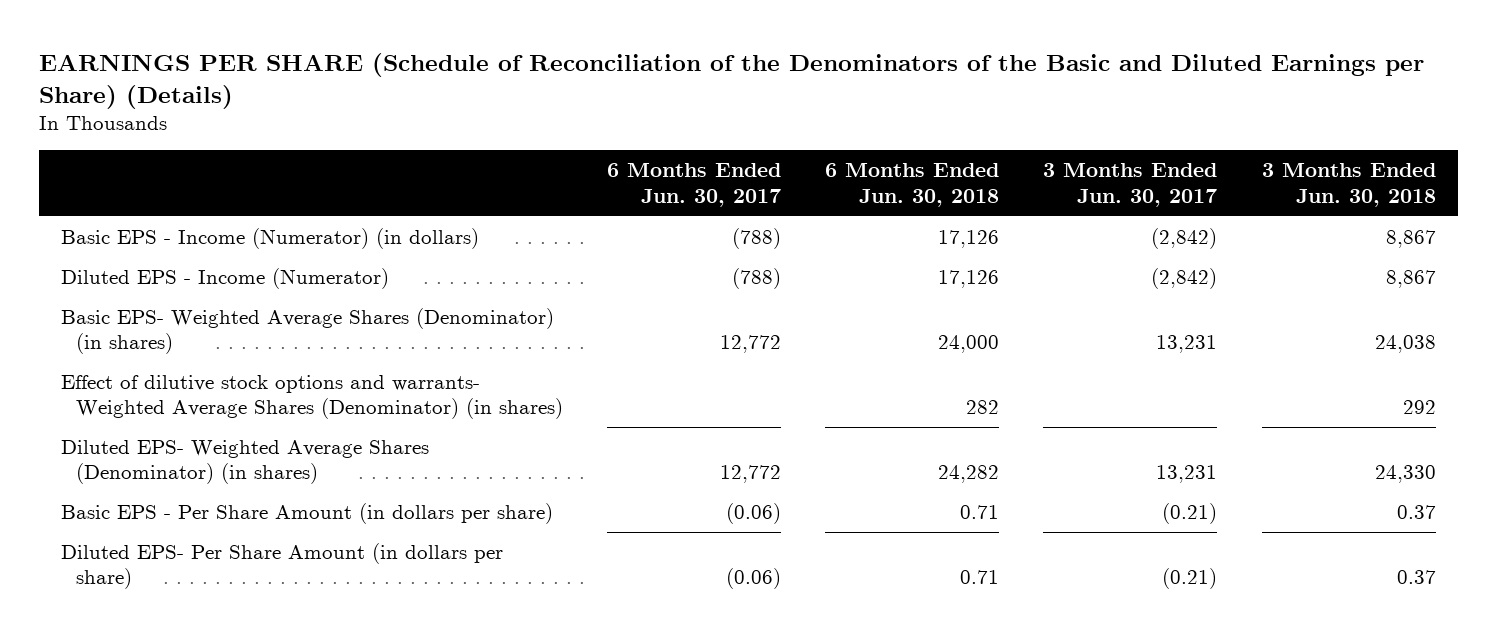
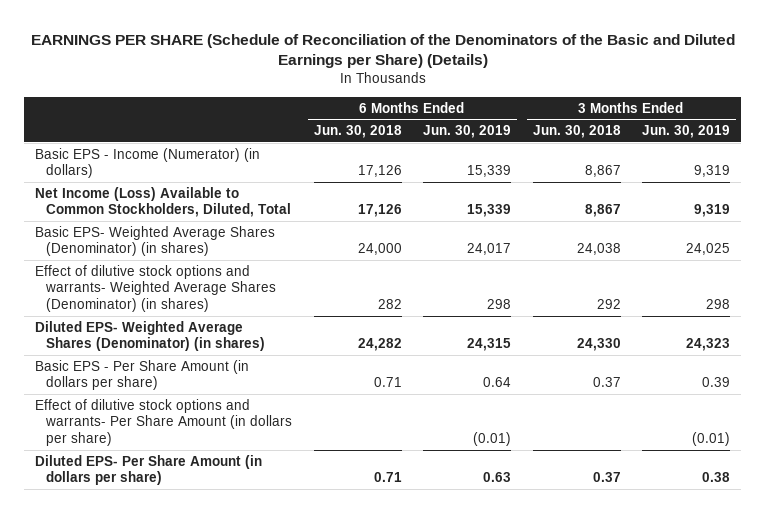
[607,163,782,207] 6 Months Ended Jun. 30, 2017 -> none
[1043,163,1218,207] 3 Months Ended Jun. 30, 2017 -> none
none -> [423,125,512,139] Jun. 30, 2019
none -> [642,125,731,139] Jun. 30, 2019
[61,267,390,289] Diluted EPS - Income (Numerator) -> [34,186,292,218] Net Income (Loss) Available to Common Stockholders, Diluted, Total
none -> [34,398,293,446] Effect of dilutive stock options and warrants- Per Share Amount (in dollars per share)

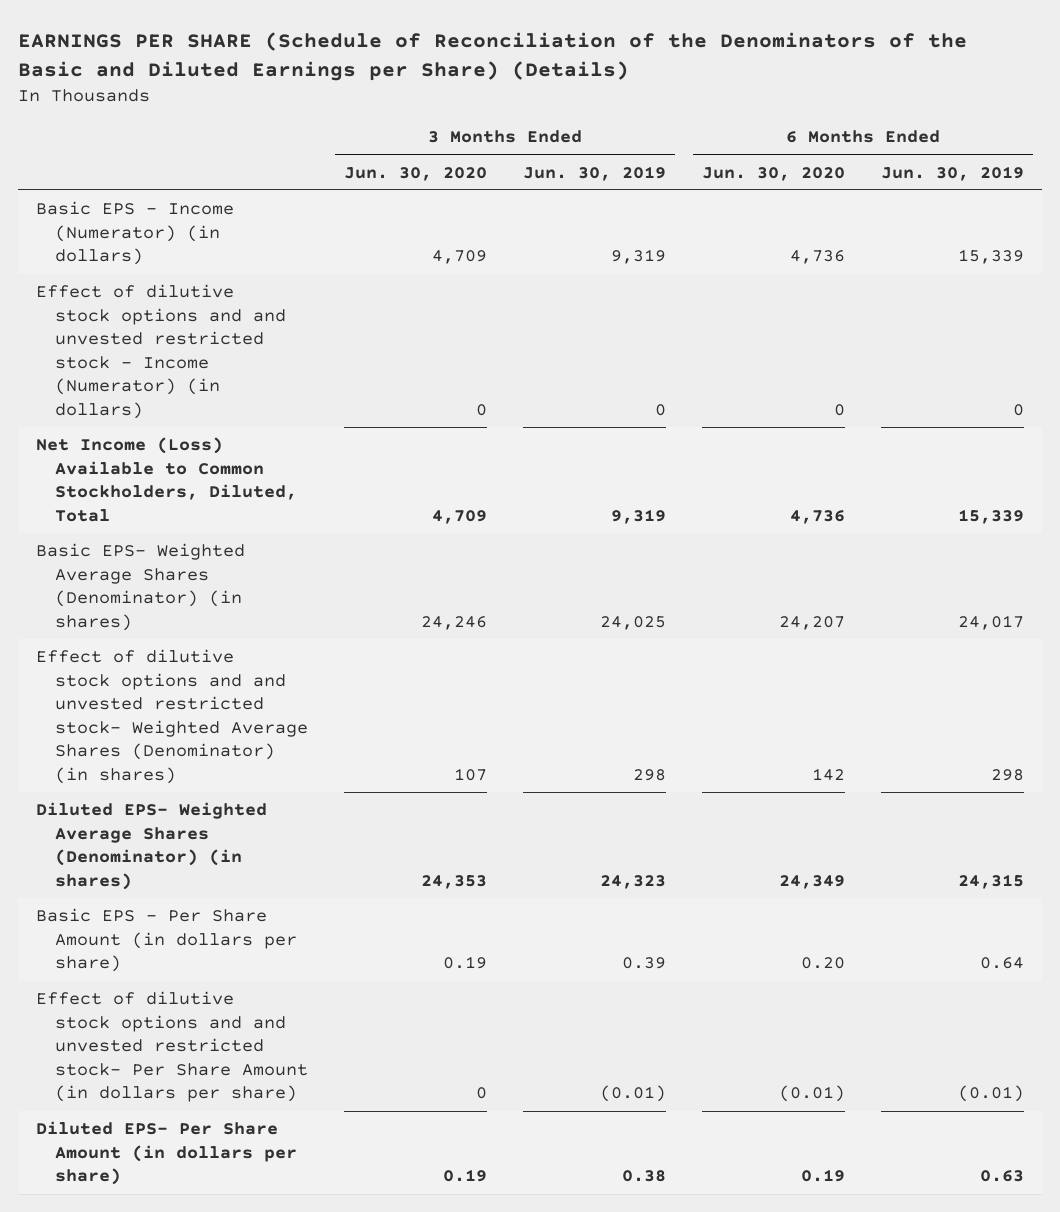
[313,125,402,139] Jun. 30, 2018 -> none
[532,125,621,139] Jun. 30, 2018 -> none
none -> [344,166,488,181] Jun. 30, 2020
none -> [702,166,846,181] Jun. 30, 2020
none -> [35,284,287,419] Effect of dilutive stock options and and unvested restricted stock - Income (Numerator) (in dollars)
[34,264,277,312] Effect of dilutive stock options and warrants- Weighted Average Shares (Denominator) (in shares) -> [35,649,309,784] Effect of dilutive stock options and and unvested restricted stock- Weighted Average Shares (Denominator) (in shares)
[34,398,293,446] Effect of dilutive stock options and warrants- Per Share Amount (in dollars per share) -> [35,991,309,1103] Effect of dilutive stock options and and unvested restricted stock- Per Share Amount (in dollars per share)

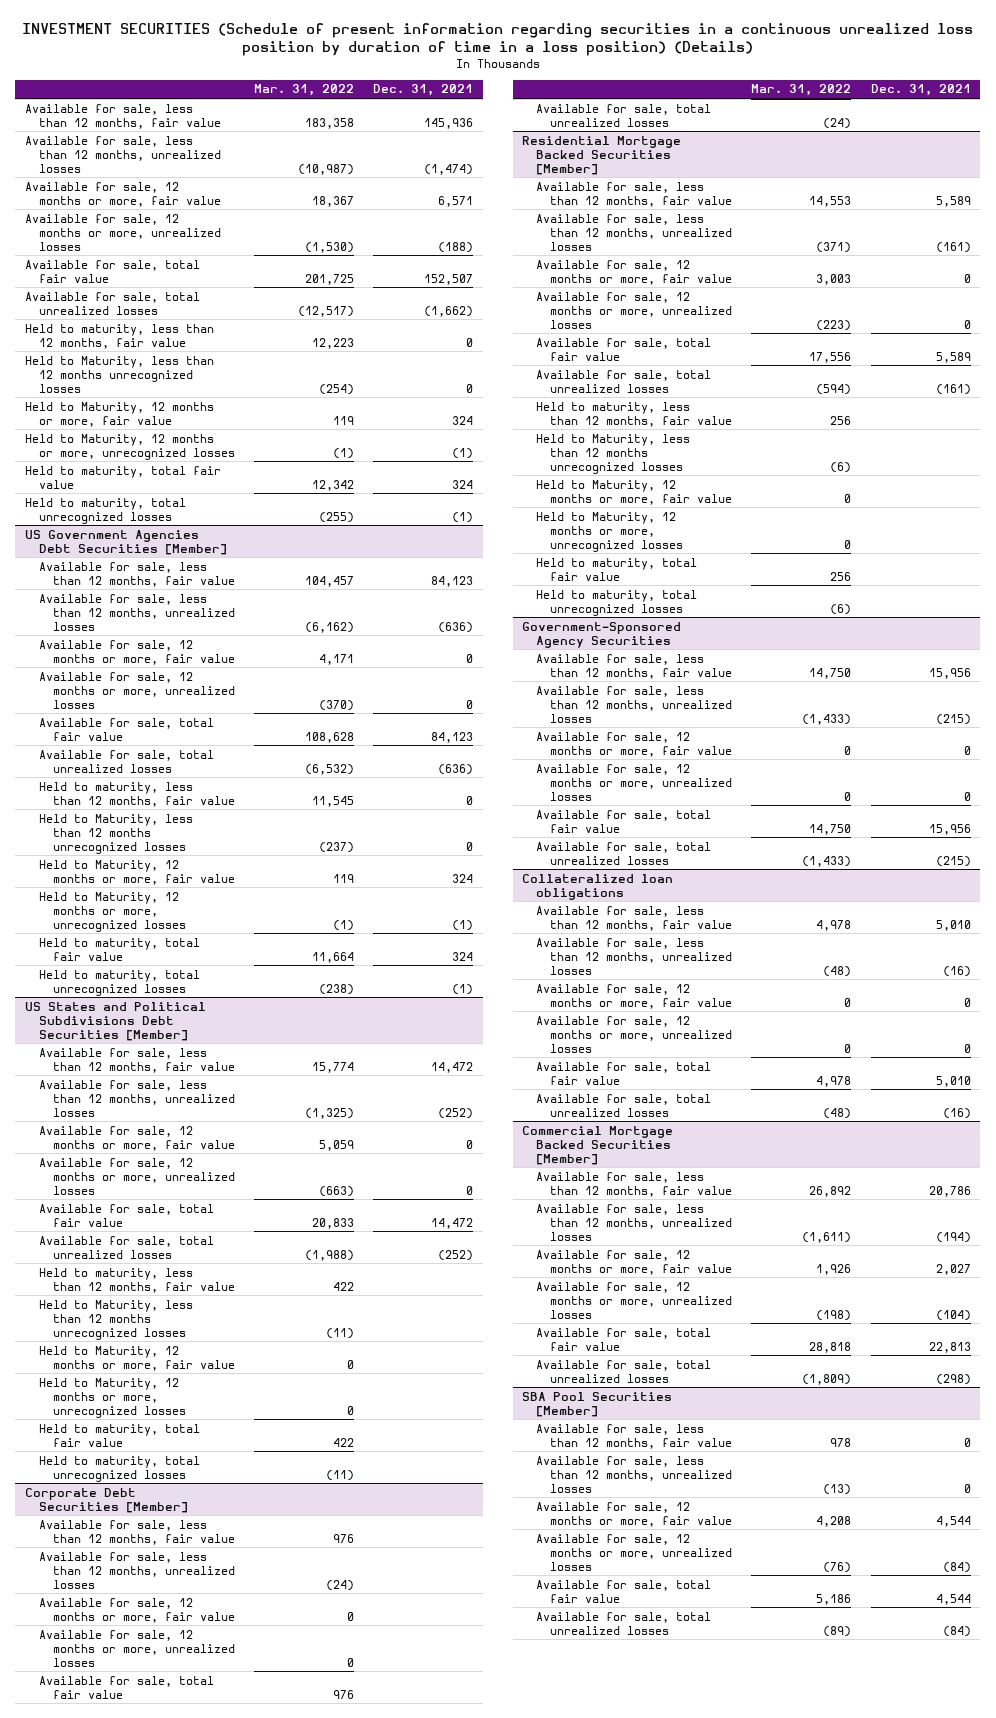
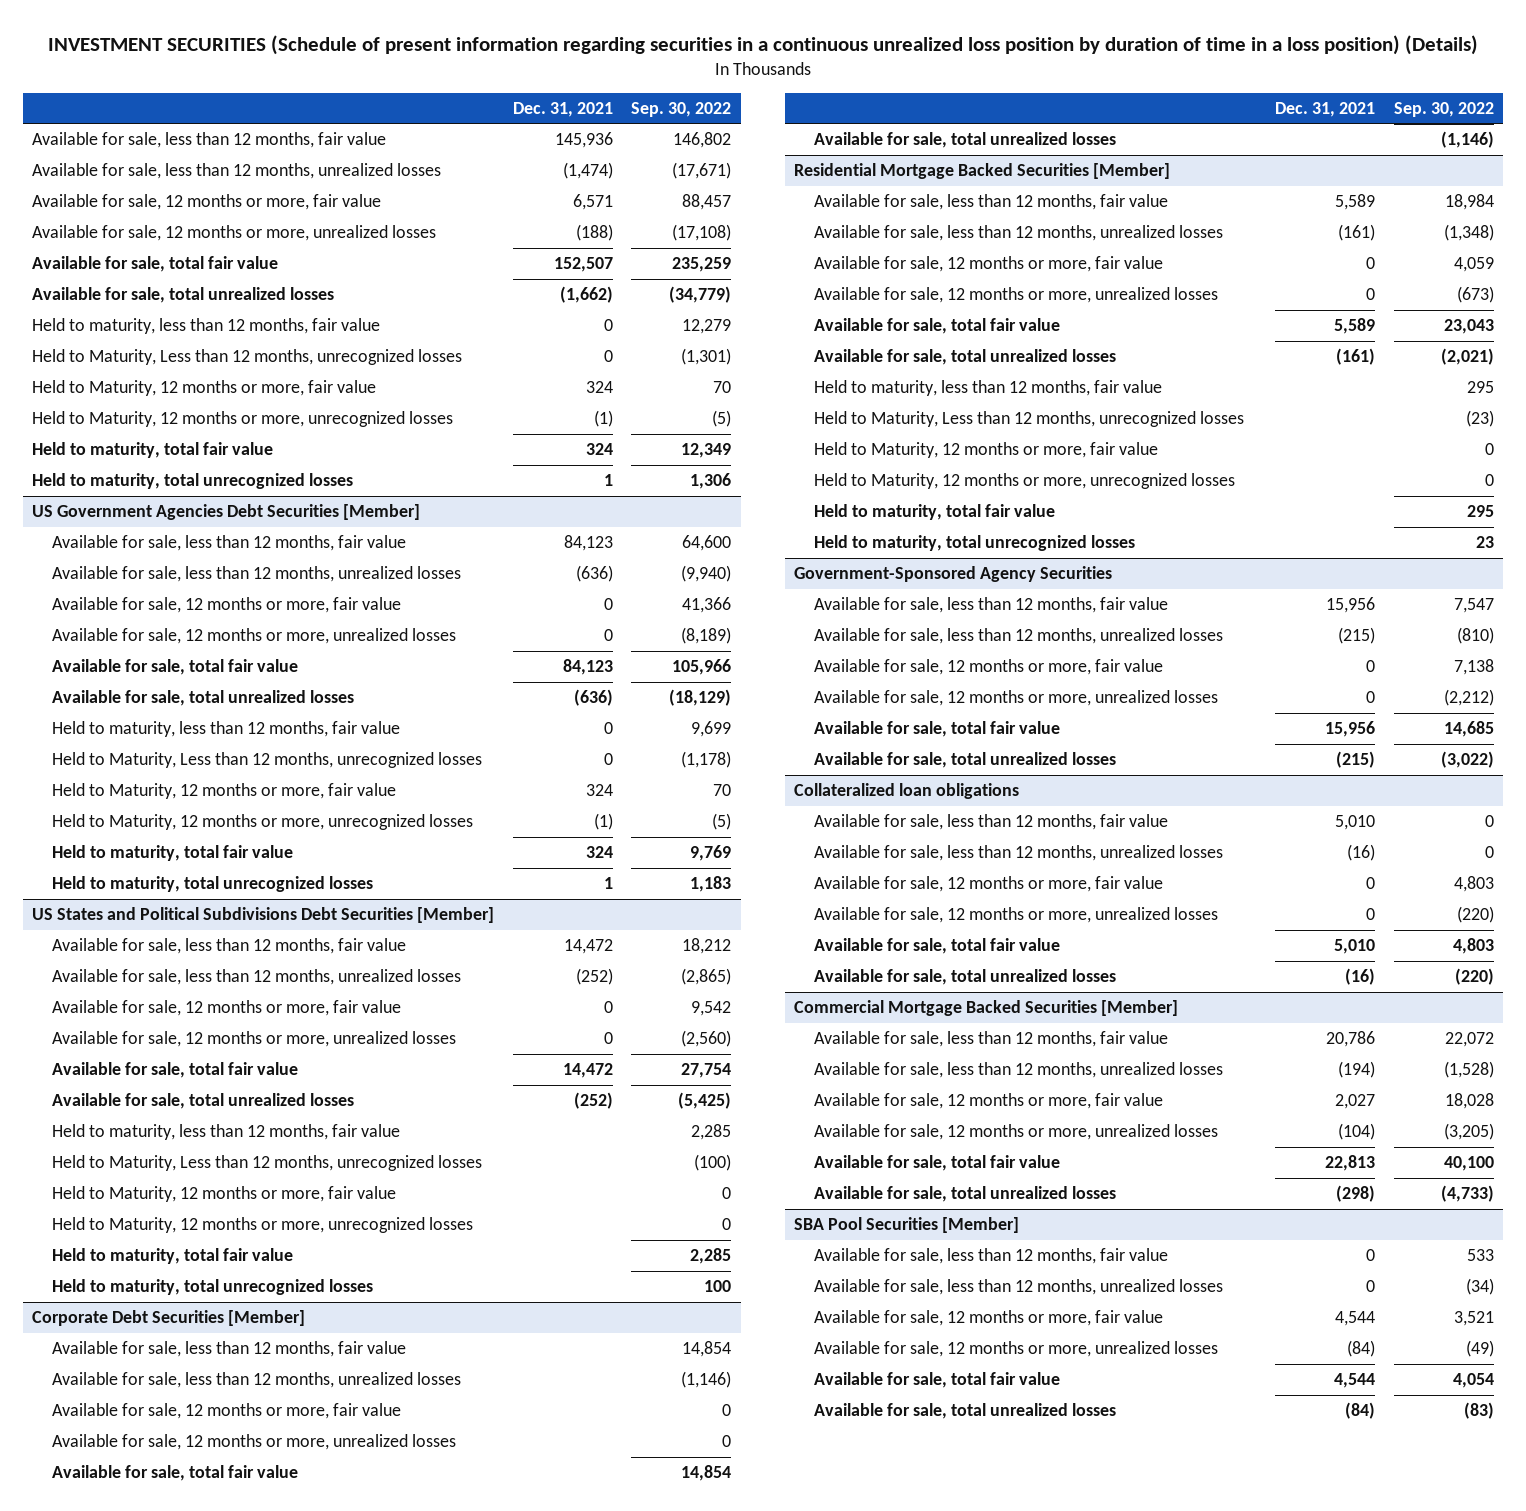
[254,84,355,97] Mar. 31, 2022 -> none
none -> [631,101,732,117] Sep. 30, 2022
[25,355,215,393] Held to Maturity, less than 12 months unrecognized losses -> [32,349,463,366] Held to Maturity, Less than 12 months, unrecognized losses
[452,511,474,523] (1) -> [603,474,613,487] 1
[38,813,193,854] Held to Maturity, less than 12 months unrecognized losses -> [51,752,482,769] Held to Maturity, Less than 12 months, unrecognized losses
[452,983,474,995] (1) -> [603,877,613,890] 1
[38,1299,193,1340] Held to Maturity, less than 12 months unrecognized losses -> [51,1155,482,1172] Held to Maturity, Less than 12 months, unrecognized losses
[536,433,691,474] Held to Maturity, less than 12 months unrecognized losses -> [813,411,1244,428] Held to Maturity, Less than 12 months, unrecognized losses

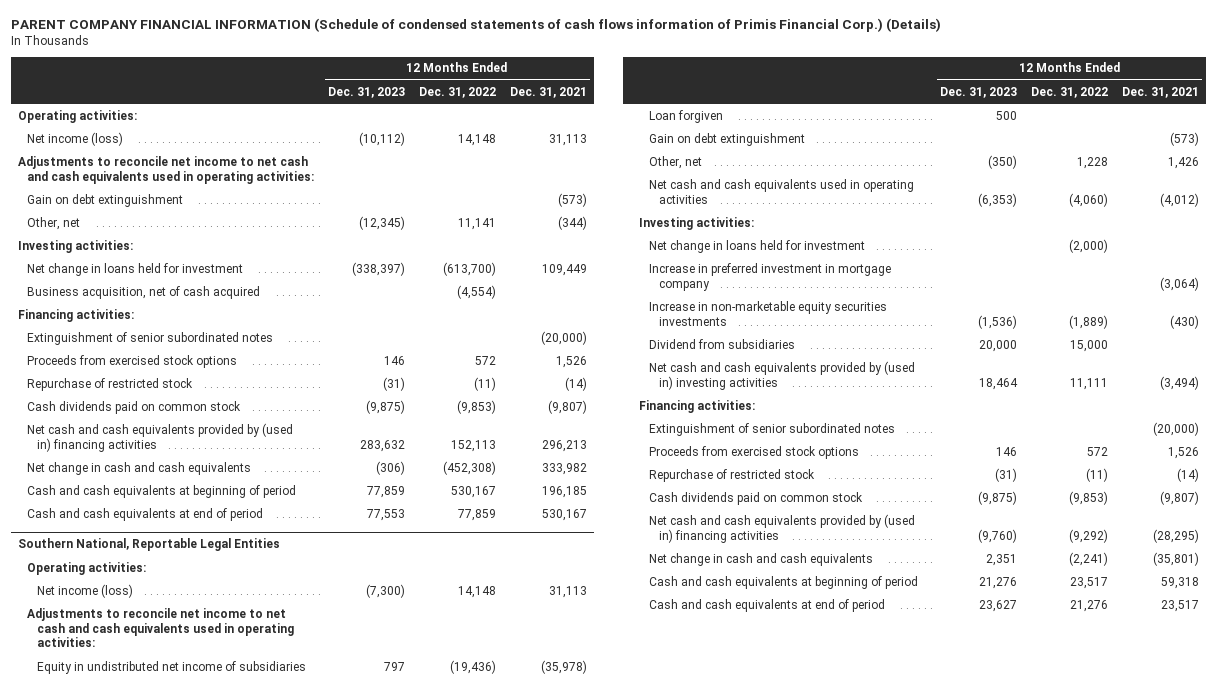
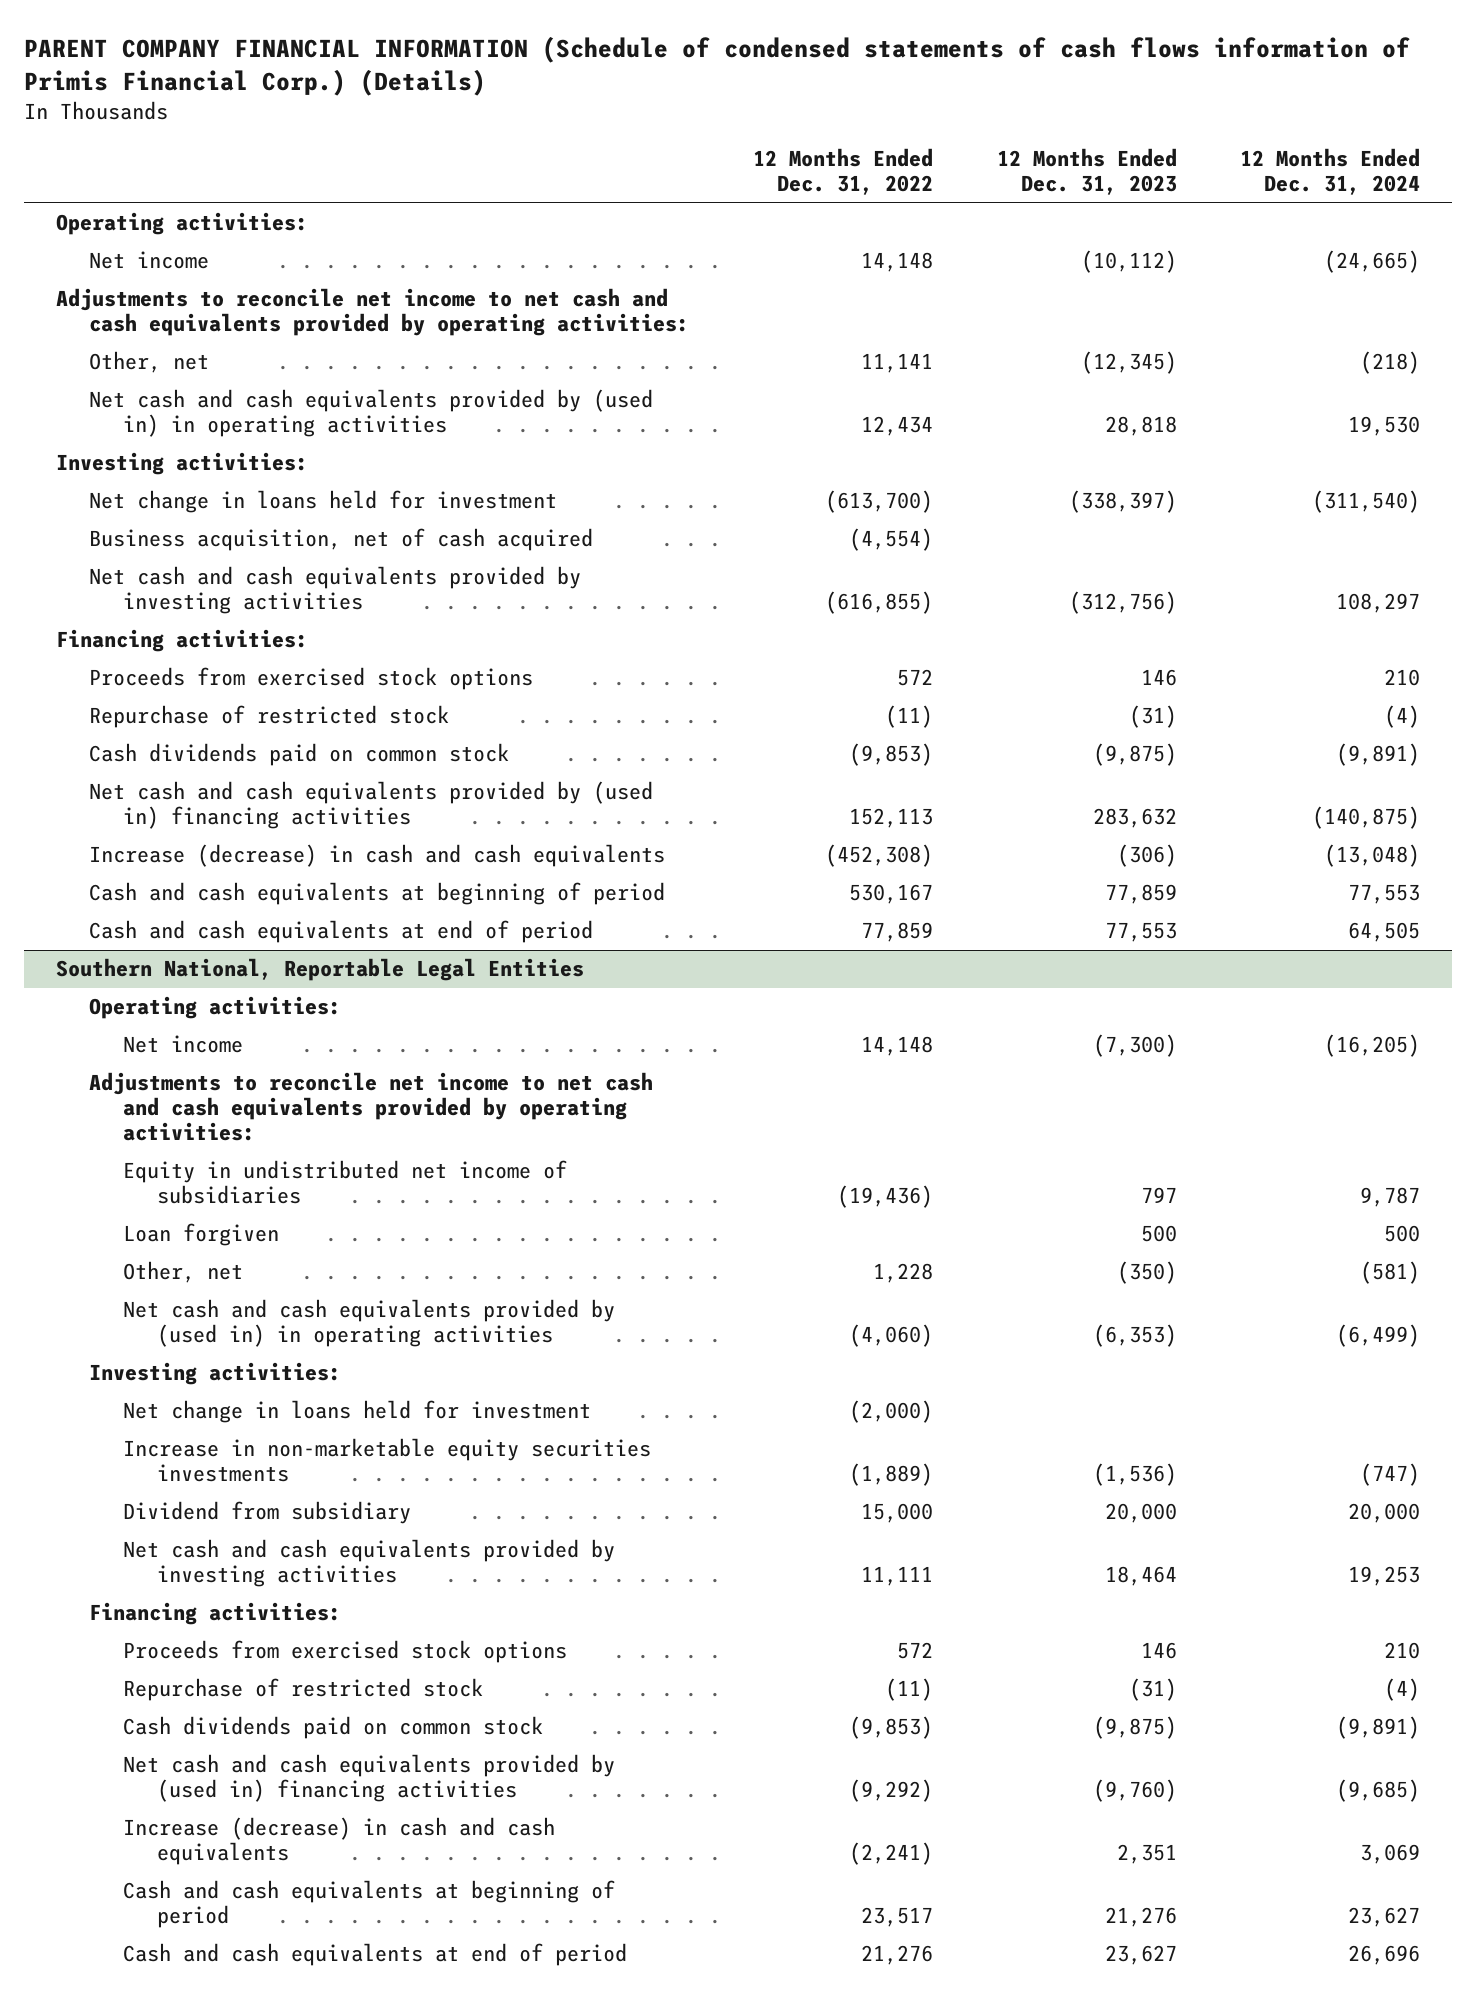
[509,86,587,98] Dec. 31, 2021 -> none
none -> [1240,148,1421,196] 12 Months Ended Dec. 31, 2024
[27,193,184,207] Gain on debt extinguishment -> none
[27,131,124,146] Net income (loss) -> [89,251,210,270] Net income
[17,155,315,184] Adjustments to reconcile net income to net cash and cash equivalents used in operating activities: -> [55,288,690,337] Adjustments to reconcile net income to net cash and cash equivalents provided by operating activities:
none -> [89,389,654,438] Net cash and cash equivalents provided by (used in) in operating activities
none -> [89,566,582,615] Net cash and cash equivalents provided by investing activities
[27,331,274,345] Extinguishment of senior subordinated notes -> none
[27,461,252,475] Net change in cash and cash equivalents -> [89,844,666,868] Increase (decrease) in cash and cash equivalents
[36,583,133,598] Net income (loss) -> [123,1035,244,1054] Net income
[27,607,294,648] Adjustments to reconcile net income to net cash and cash equivalents used in operating activities: -> [89,1072,654,1142] Adjustments to reconcile net income to net cash and cash equivalents provided by operating activities:
[649,132,806,146] Gain on debt extinguishment -> none
[649,178,915,204] Net cash and cash equivalents used in operating activities -> [123,1299,616,1348] Net cash and cash equivalents provided by (used in) in operating activities
[649,262,892,291] Increase in preferred investment in mortgage company -> none
[649,338,796,349] Dividend from subsidiaries -> [123,1501,412,1525] Dividend from subsidiary
[649,360,916,390] Net cash and cash equivalents provided by (used in) investing activities -> [123,1539,616,1588] Net cash and cash equivalents provided by investing activities
[649,422,896,436] Extinguishment of senior subordinated notes -> none
[649,552,874,566] Net change in cash and cash equivalents -> [123,1817,556,1866] Increase (decrease) in cash and cash equivalents

